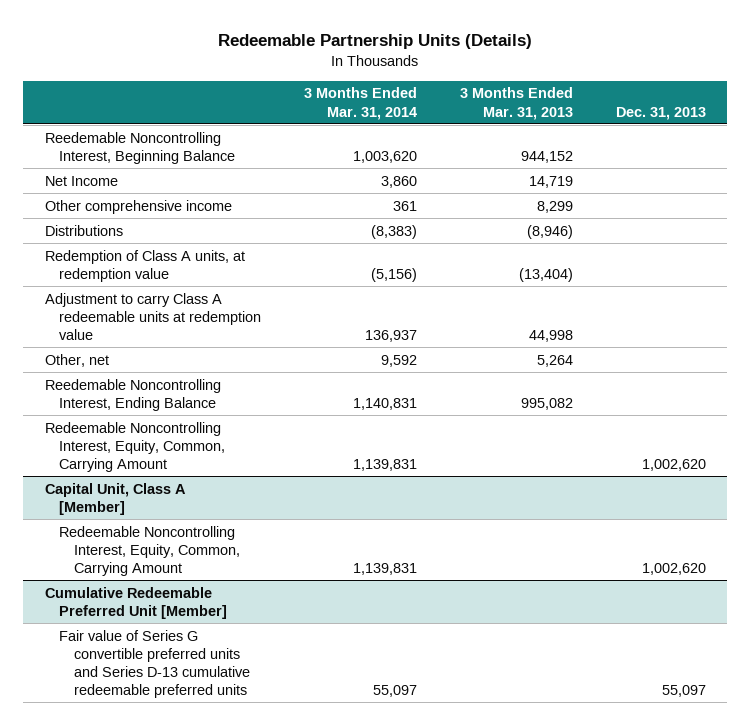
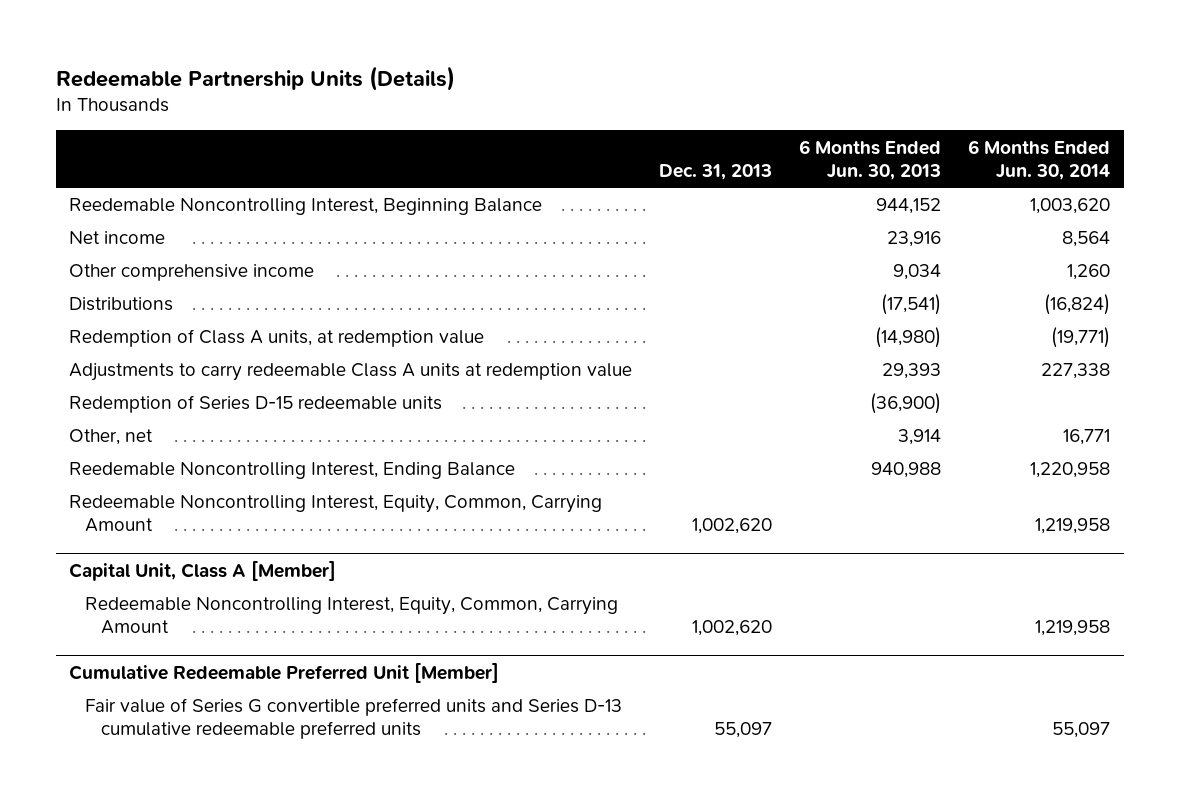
[304,87,418,120] 3 Months Ended Mar. 31, 2014 -> none
[460,87,574,120] 3 Months Ended Mar. 31, 2013 -> none
none -> [799,139,942,180] 6 Months Ended Jun. 30, 2013
none -> [968,139,1111,180] 6 Months Ended Jun. 30, 2014
[44,175,118,186] Net Income -> [69,231,166,245] Net income
[44,292,262,340] Adjustment to carry Class A redeemable units at redemption value -> [69,363,633,382] Adjustments to carry redeemable Class A units at redemption value
none -> [69,395,443,414] Redemption of Series D-15 redeemable units

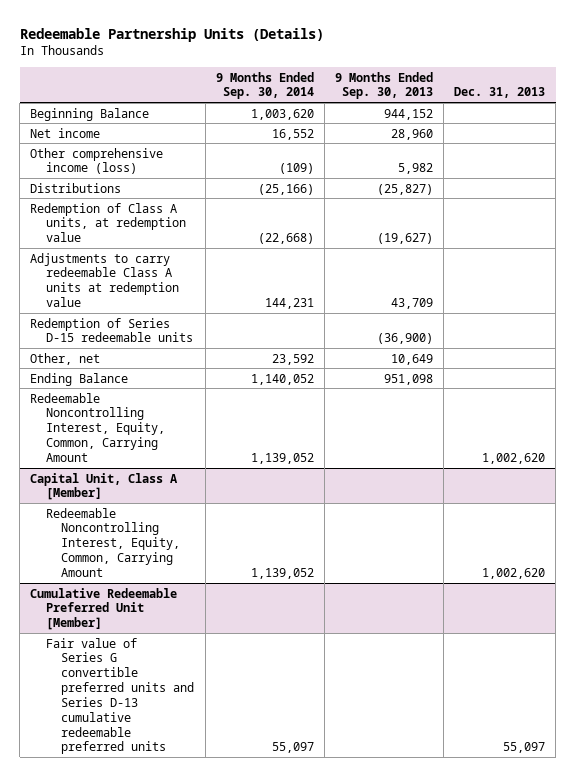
[799,139,942,180] 6 Months Ended Jun. 30, 2013 -> none
[968,139,1111,180] 6 Months Ended Jun. 30, 2014 -> none
none -> [215,71,314,100] 9 Months Ended Sep. 30, 2014
none -> [334,71,433,100] 9 Months Ended Sep. 30, 2013
[69,198,543,216] Reedemable Noncontrolling Interest, Beginning Balance -> [30,107,150,121] Beginning Balance
[69,264,315,282] Other comprehensive income -> [30,147,164,175] Other comprehensive income (loss)
[69,462,516,480] Reedemable Noncontrolling Interest, Ending Balance -> [30,372,129,386] Ending Balance

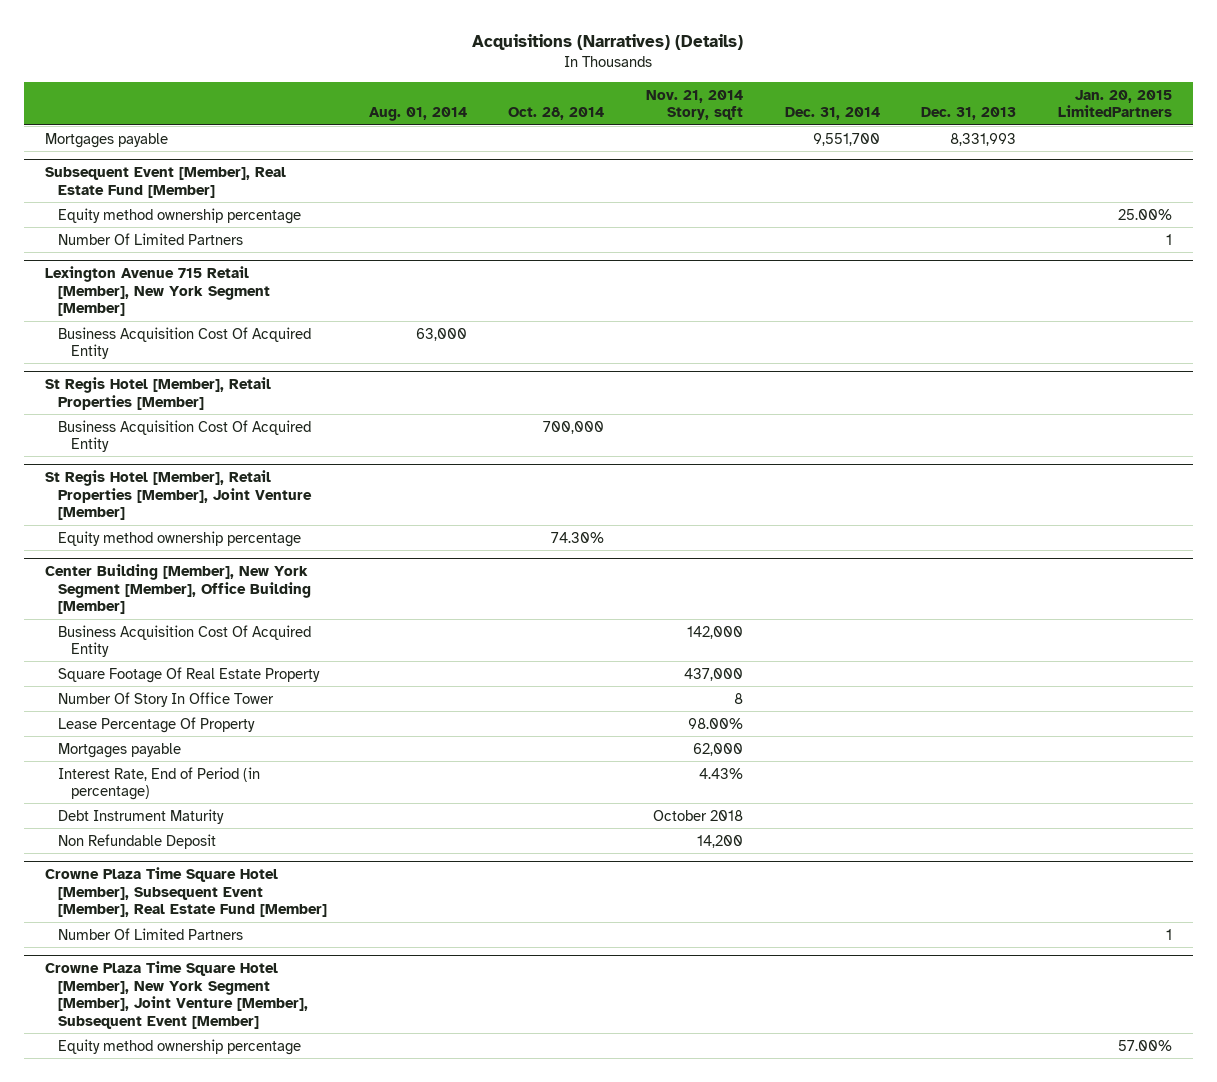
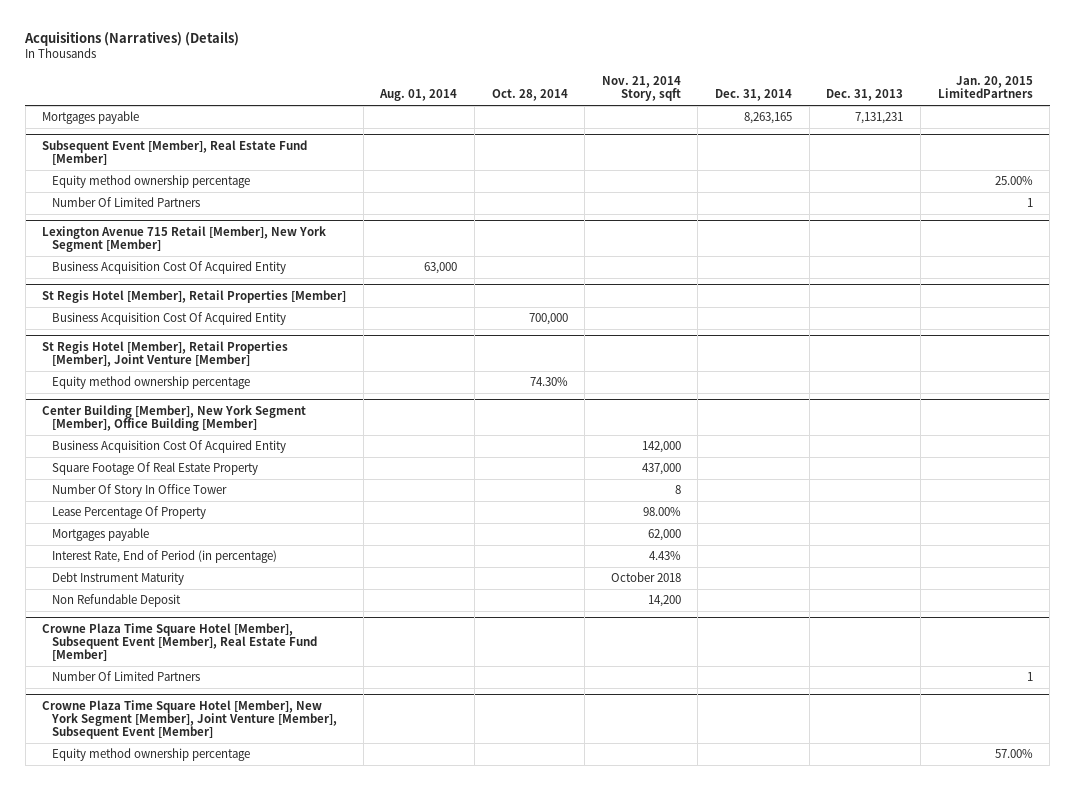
[812,132,880,146] 9,551,700 -> [744,112,793,125] 8,263,165
[950,132,1017,146] 8,331,993 -> [855,112,904,125] 7,131,231

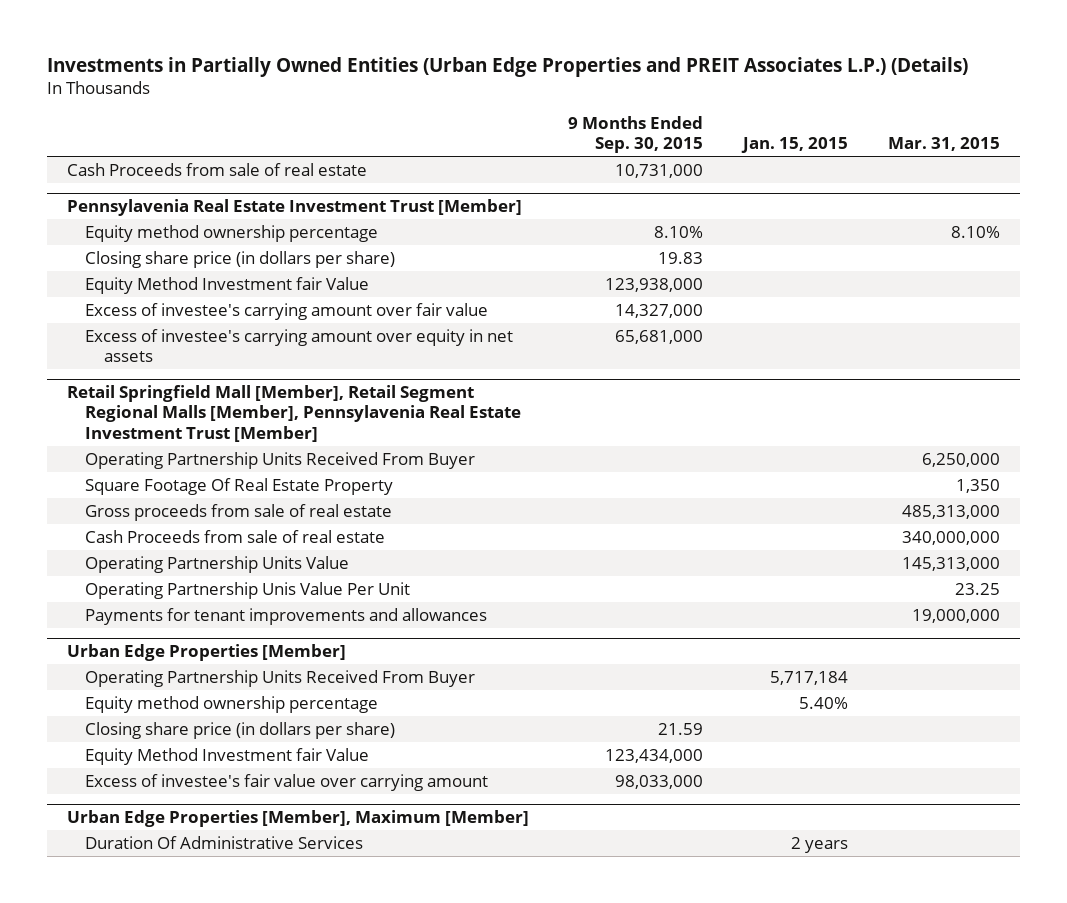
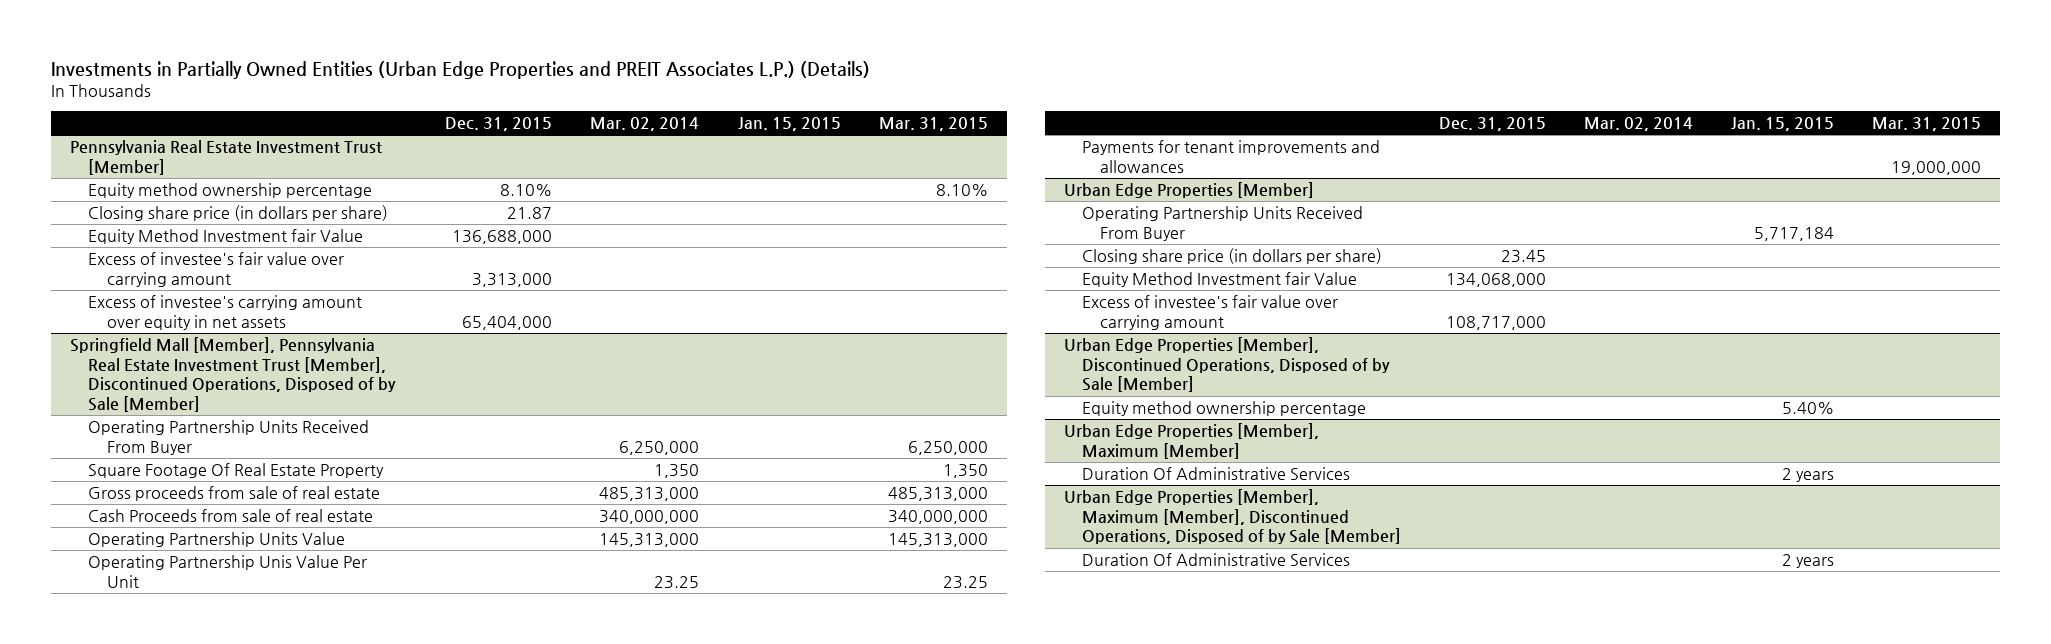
[568,116,704,154] 9 Months Ended Sep. 30, 2015 -> none
none -> [445,117,553,132] Dec. 31, 2015
none -> [590,117,700,132] Mar. 02, 2014
[66,162,367,176] Cash Proceeds from sale of real estate -> none
[66,198,522,216] Pennsylavenia Real Estate Investment Trust [Member] -> [70,140,383,175] Pennsylvania Real Estate Investment Trust [Member]
[85,302,489,320] Excess of investee's carrying amount over fair value -> [88,252,345,287] Excess of investee's fair value over carrying amount
[66,384,522,442] Retail Springfield Mall [Member], Retail Segment Regional Malls [Member], Pennsylavenia Real Estate Investment Trust [Member] -> [70,337,397,413] Springfield Mall [Member], Pennsylvania Real Estate Investment Trust [Member], Discontinued Operations, Disposed of by Sale [Member]
[85,695,379,713] Equity method ownership percentage -> none
none -> [1063,337,1390,393] Urban Edge Properties [Member], Discontinued Operations, Disposed of by Sale [Member]
none -> [1081,401,1366,417] Equity method ownership percentage
none -> [1063,489,1401,545] Urban Edge Properties [Member], Maximum [Member], Discontinued Operations, Disposed of by Sale [Member]
none -> [1081,553,1350,567] Duration Of Administrative Services

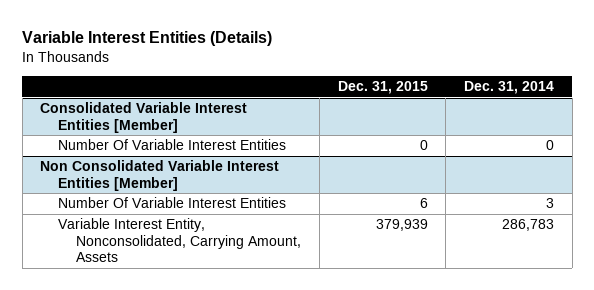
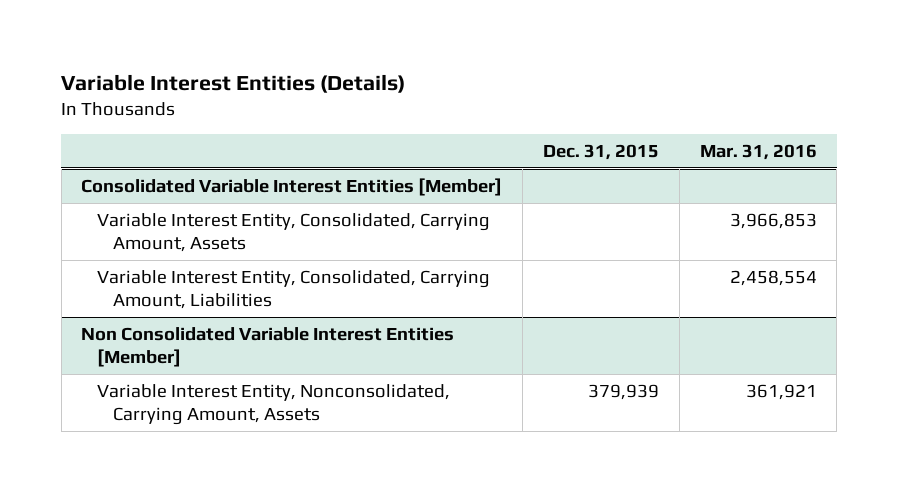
[464,81,555,95] Dec. 31, 2014 -> none
none -> [699,143,817,160] Mar. 31, 2016
[58,139,287,151] Number Of Variable Interest Entities -> none
none -> [97,212,491,253] Variable Interest Entity, Consolidated, Carrying Amount, Assets
none -> [97,269,491,310] Variable Interest Entity, Consolidated, Carrying Amount, Liabilities
[58,197,287,209] Number Of Variable Interest Entities -> none

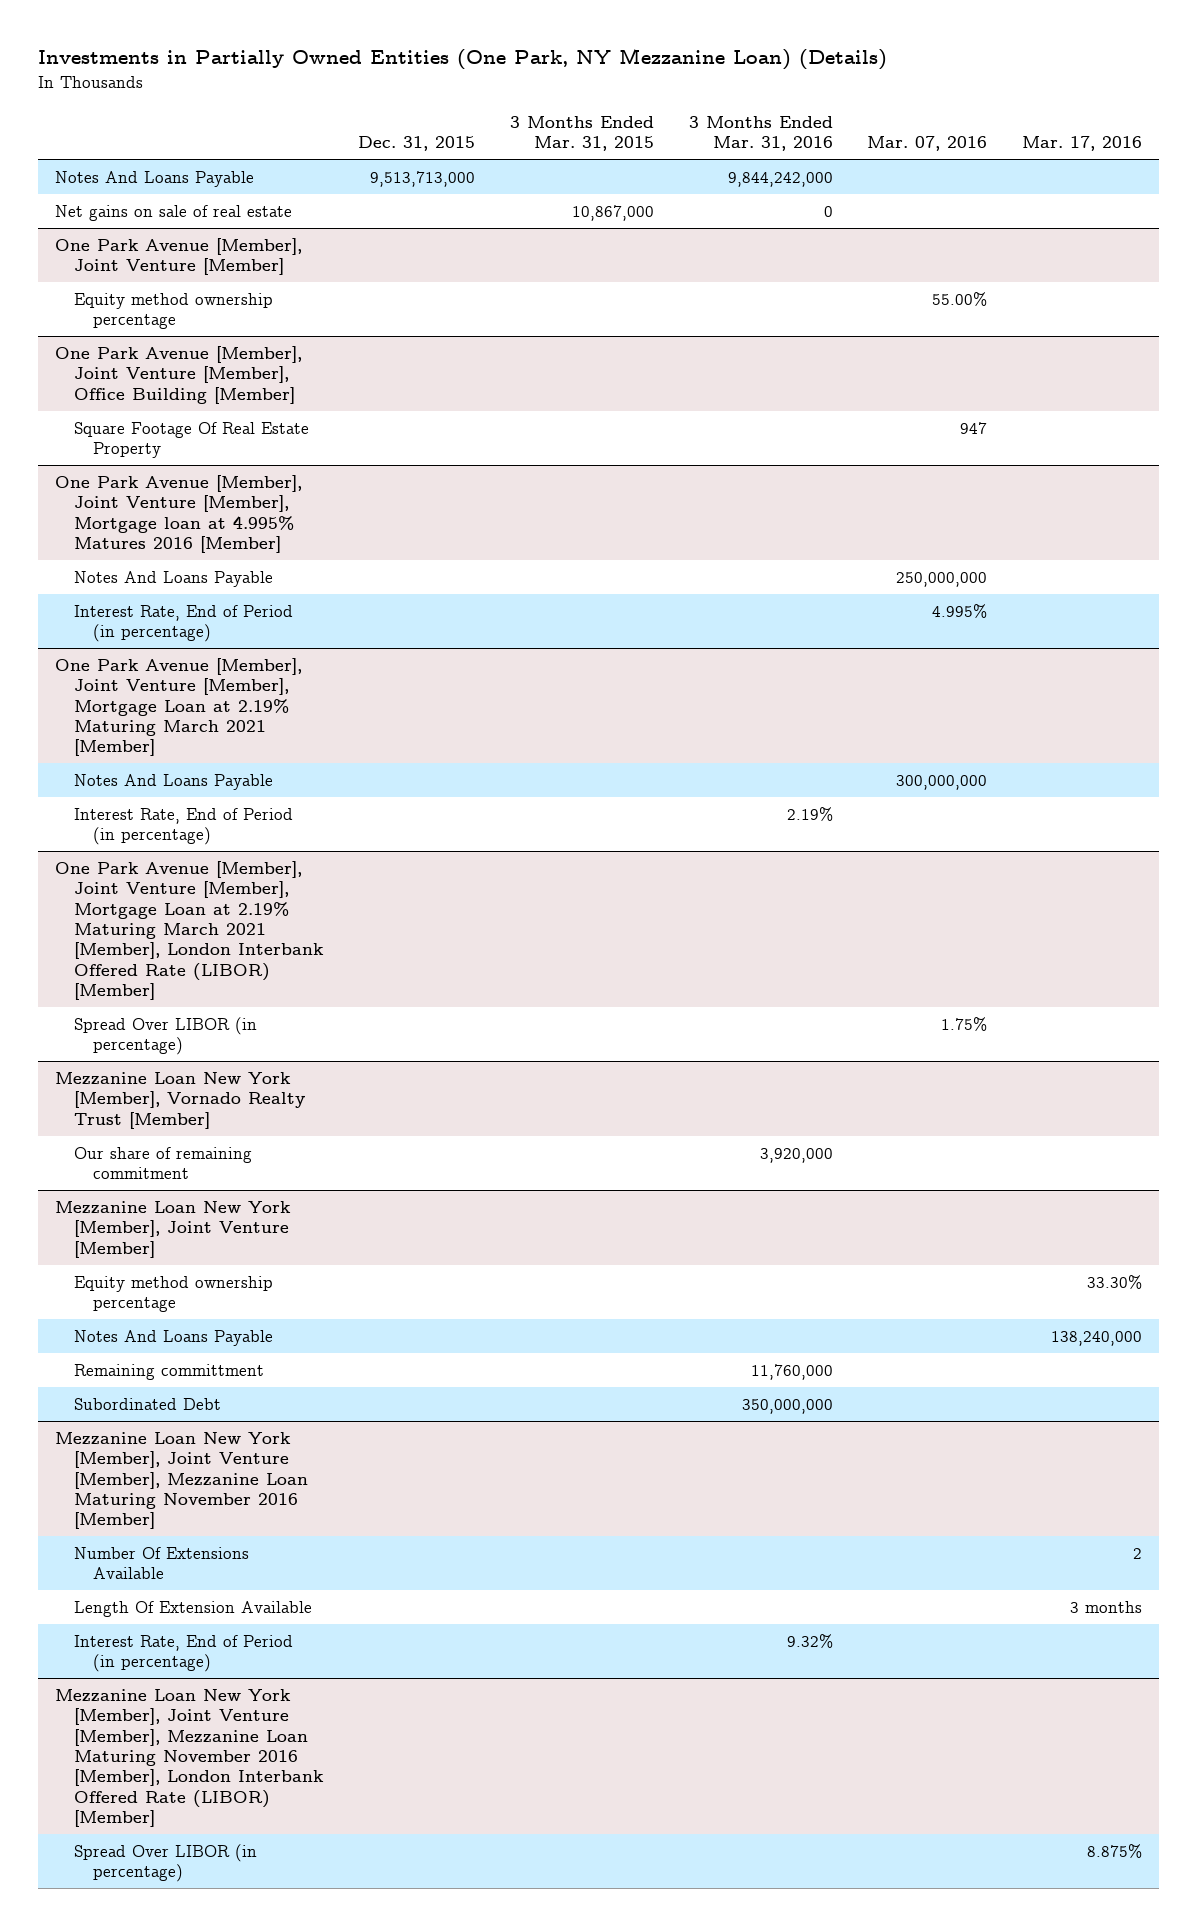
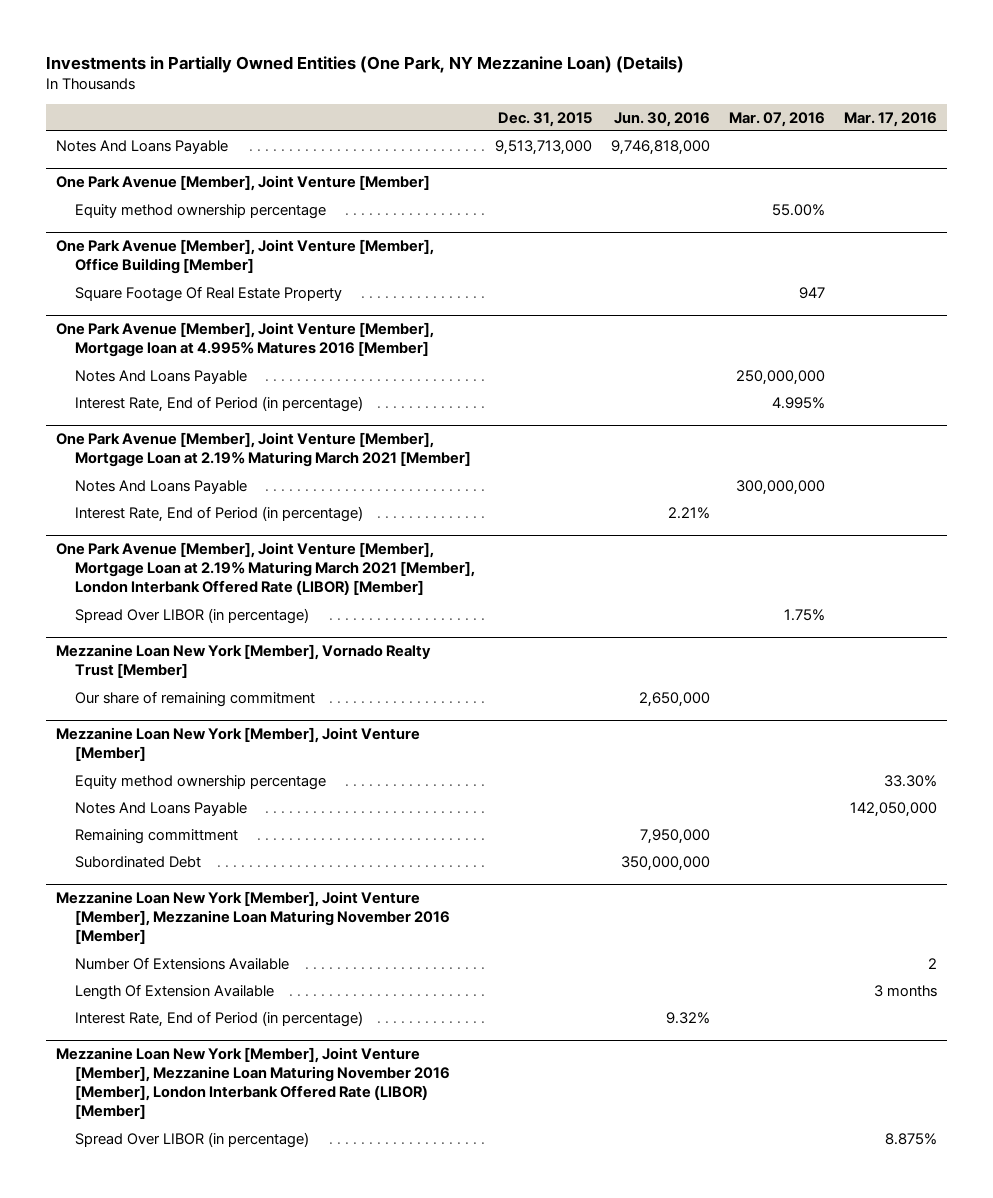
[509,115,654,152] 3 Months Ended Mar. 31, 2015 -> none
[688,115,833,152] 3 Months Ended Mar. 31, 2016 -> none
none -> [613,111,710,127] Jun. 30, 2016
[55,204,293,221] Net gains on sale of real estate -> none
[1051,1330,1143,1346] 138,240,000 -> [850,801,938,817] 142,050,000

